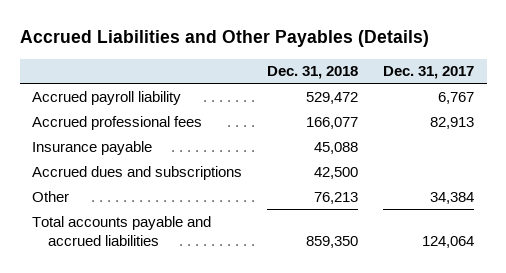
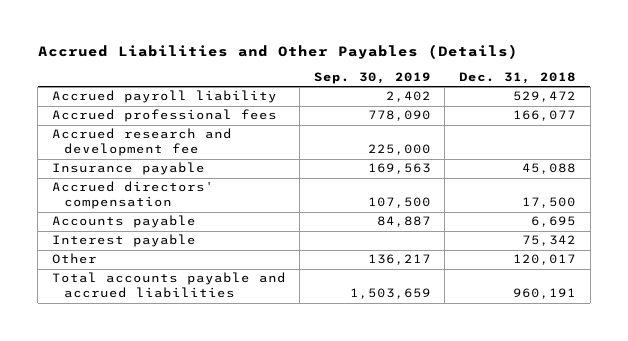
[383,66,475,80] Dec. 31, 2017 -> none
none -> [313,72,431,85] Sep. 30, 2019
none -> [51,128,232,157] Accrued research and development fee
[32,165,243,180] Accrued dues and subscriptions -> none
none -> [51,181,214,210] Accrued directors' compensation
none -> [51,215,196,229] Accounts payable
none -> [51,234,196,248] Interest payable
[314,191,359,204] 76,213 -> [512,254,576,266] 120,017
[306,236,359,249] 859,350 -> [512,288,576,300] 960,191

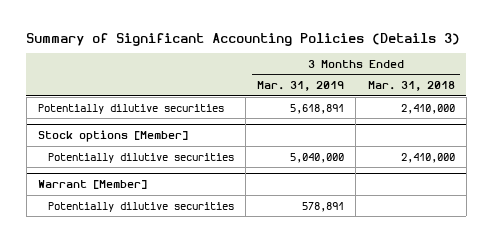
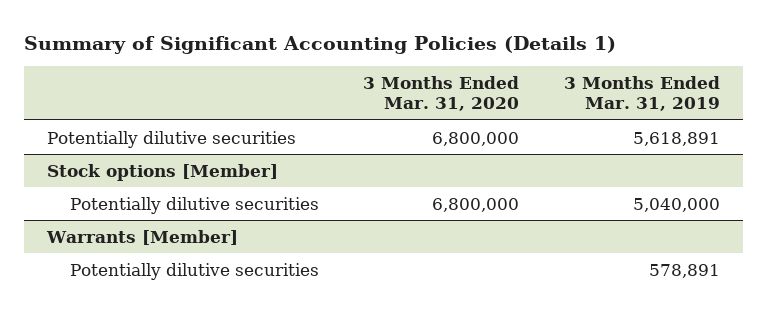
[26,32,461,46] Summary of Significant Accounting Policies (Details 3) -> [24,35,617,54] Summary of Significant Accounting Policies (Details 1)
[367,81,455,92] Mar. 31, 2018 -> none
none -> [363,76,520,112] 3 Months Ended Mar. 31, 2020
[37,180,147,190] Warrant [Member] -> [45,229,238,245] Warrants [Member]

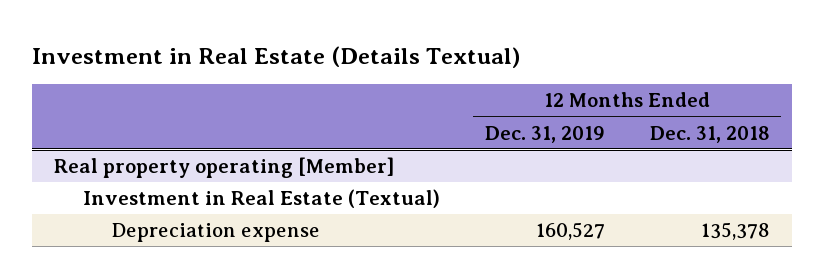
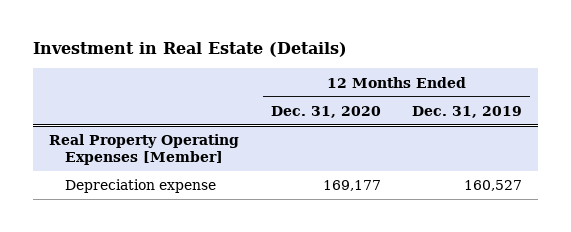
[31,45,520,68] Investment in Real Estate (Details Textual) -> [32,42,347,58] Investment in Real Estate (Details)
[649,125,770,143] Dec. 31, 2018 -> none
none -> [270,105,381,118] Dec. 31, 2020
[82,189,440,209] Investment in Real Estate (Textual) -> none
[54,157,395,179] Real property operating [Member] -> [48,134,239,166] Real Property Operating Expenses [Member]

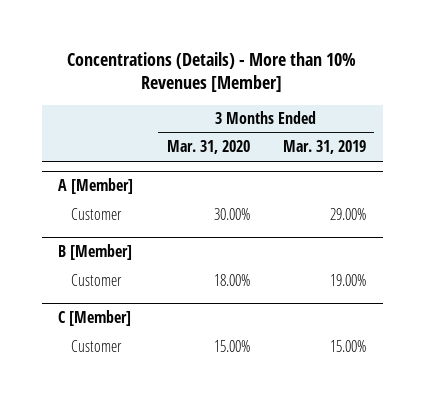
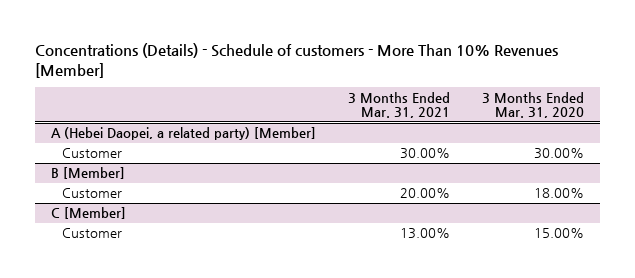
[67,51,357,93] Concentrations (Details) - More than 10% Revenues [Member] -> [35,42,559,78] Concentrations (Details) - Schedule of customers - More Than 10% Revenues [Member]
[283,140,367,155] Mar. 31, 2019 -> none
none -> [347,91,450,119] 3 Months Ended Mar. 31, 2021
[58,178,134,195] A [Member] -> [50,127,316,141] A (Hebei Daopei, a related party) [Member]

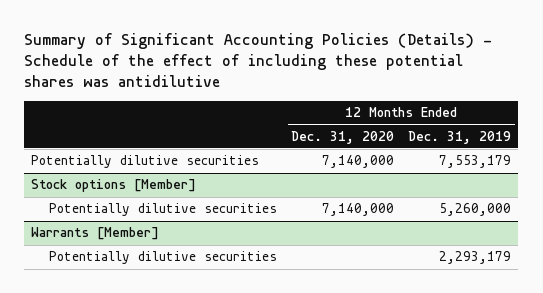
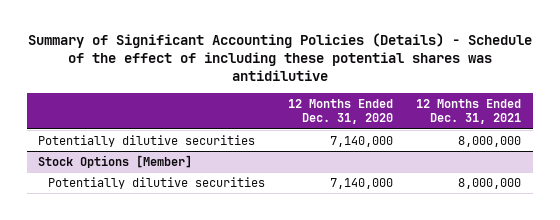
[408,130,512,144] Dec. 31, 2019 -> none
none -> [416,98,522,125] 12 Months Ended Dec. 31, 2021
[31,179,197,193] Stock options [Member] -> [38,154,193,168] Stock Options [Member]
[31,227,160,241] Warrants [Member] -> none
[49,251,278,265] Potentially dilutive securities -> none

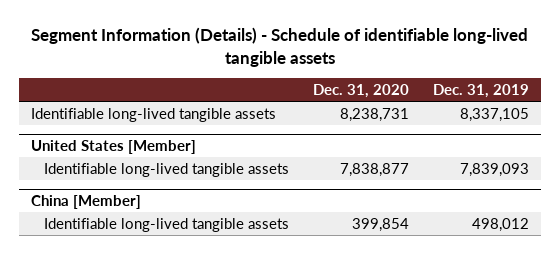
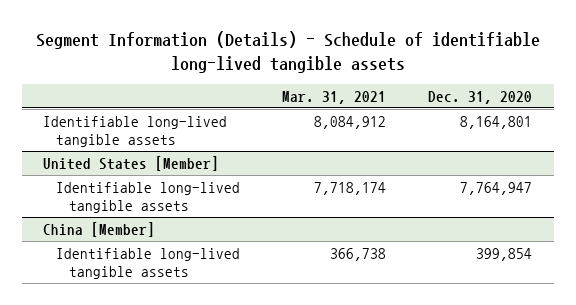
[433,83,530,98] Dec. 31, 2019 -> none
none -> [282,90,387,104] Mar. 31, 2021
[340,107,410,122] 8,238,731 -> [460,115,533,129] 8,164,801
[340,162,410,177] 7,838,877 -> [460,181,533,195] 7,764,947

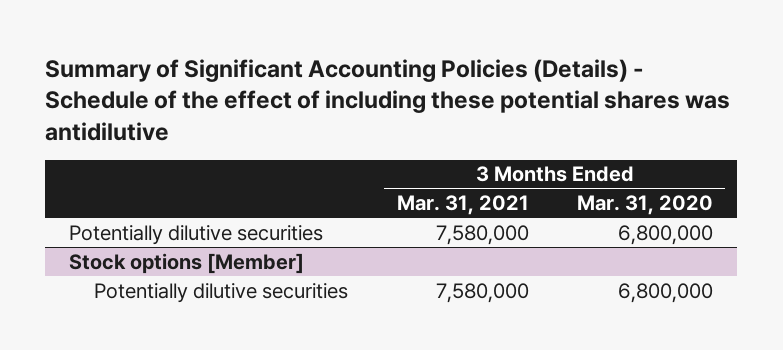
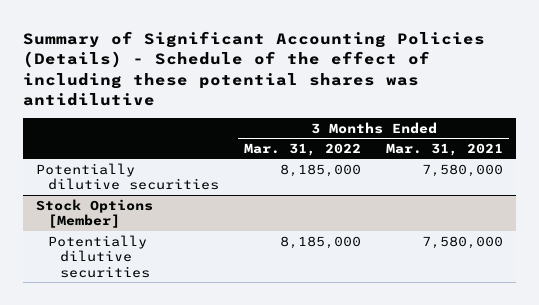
[577,195,714,216] Mar. 31, 2020 -> none
none -> [243,142,361,156] Mar. 31, 2022
[69,252,305,274] Stock options [Member] -> [35,198,153,229] Stock Options [Member]

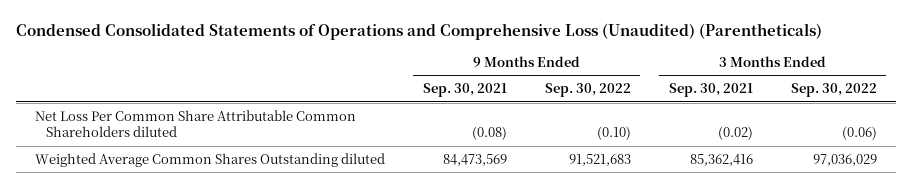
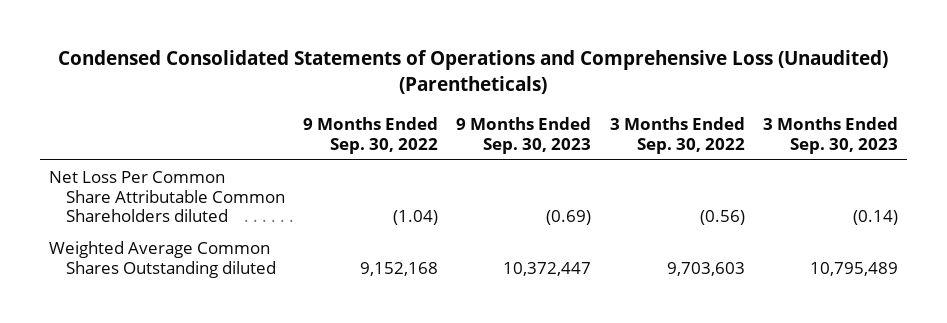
[422,83,507,98] Sep. 30, 2021 -> none
[668,83,753,98] Sep. 30, 2021 -> none
none -> [456,116,592,154] 9 Months Ended Sep. 30, 2023
none -> [763,116,899,154] 3 Months Ended Sep. 30, 2023
[596,126,631,141] (0.10) -> [392,210,438,226] (1.04)
[841,126,877,141] (0.06) -> [699,210,745,226] (0.56)
[568,153,631,166] 91,521,683 -> [359,261,438,276] 9,152,168
[812,153,877,166] 97,036,029 -> [666,261,745,276] 9,703,603

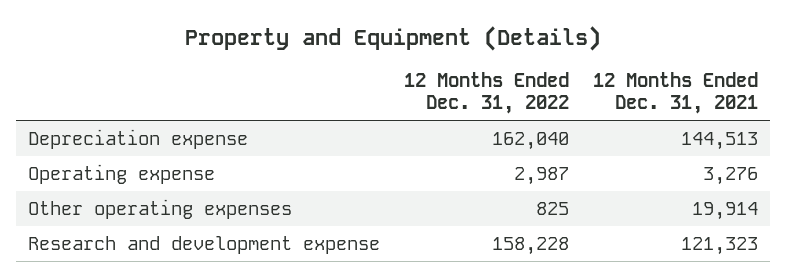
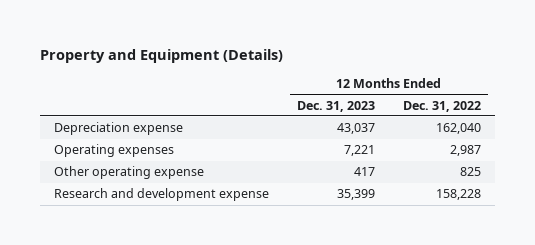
[592,72,758,115] 12 Months Ended Dec. 31, 2021 -> none
none -> [296,100,375,112] Dec. 31, 2023
[27,164,215,185] Operating expense -> [53,144,174,158] Operating expenses
[27,199,292,220] Other operating expenses -> [53,166,204,180] Other operating expense

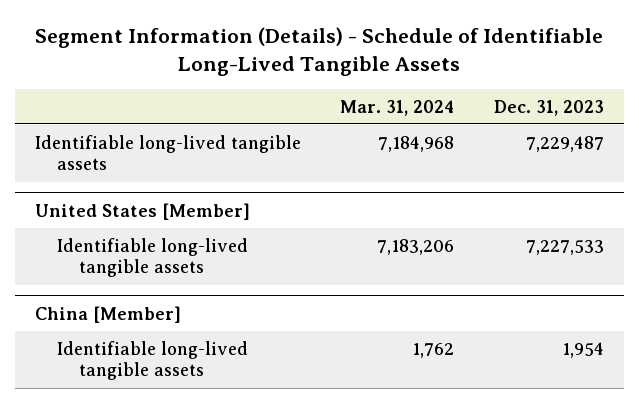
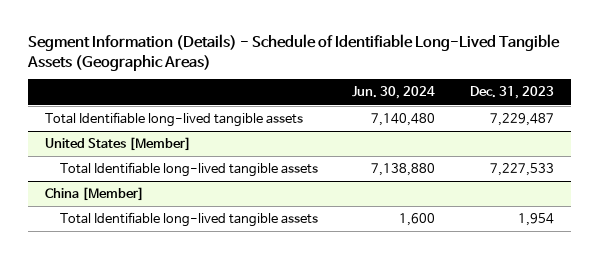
[35,26,604,76] Segment Information (Details) - Schedule of Identifiable Long-Lived Tangible Assets -> [27,34,561,71] Segment Information (Details) - Schedule of Identifiable Long-Lived Tangible Assets (Geographic Areas)
[340,99,455,116] Mar. 31, 2024 -> none
none -> [352,86,436,100] Jun. 30, 2024
[34,134,301,171] Identifiable long-lived tangible assets -> [45,112,304,128] Total Identifiable long-lived tangible assets
[56,237,248,278] Identifiable long-lived tangible assets -> [59,162,318,178] Total Identifiable long-lived tangible assets
[56,340,248,381] Identifiable long-lived tangible assets -> [59,212,318,228] Total Identifiable long-lived tangible assets

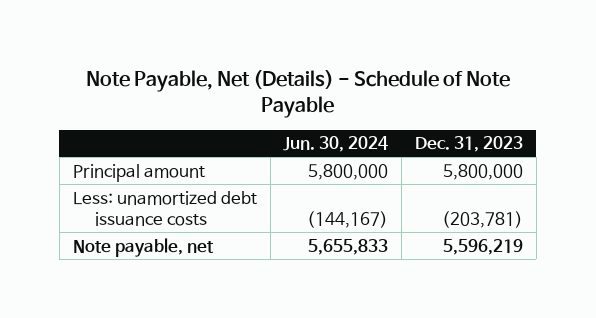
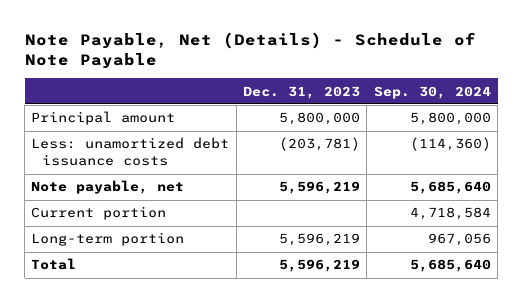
[283,136,389,153] Jun. 30, 2024 -> none
none -> [373,85,491,99] Sep. 30, 2024
none -> [31,206,167,221] Current portion
none -> [31,232,185,247] Long-term portion
none -> [31,258,77,271] Total

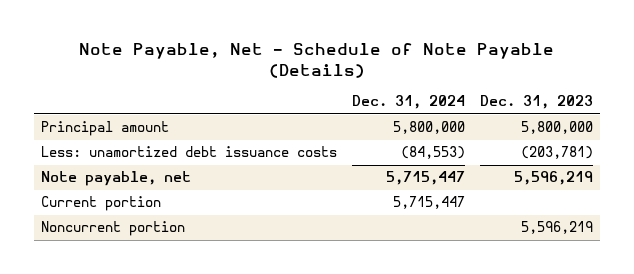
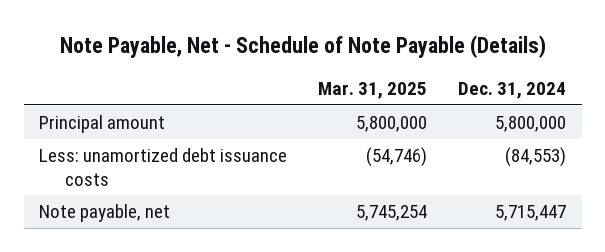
[480,95,594,110] Dec. 31, 2023 -> none
none -> [318,82,428,100] Mar. 31, 2025
[41,196,162,212] Current portion -> none
[41,221,186,237] Noncurrent portion -> none

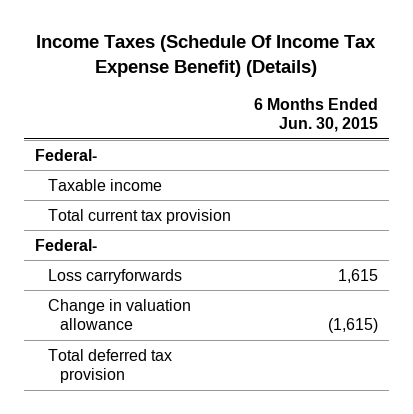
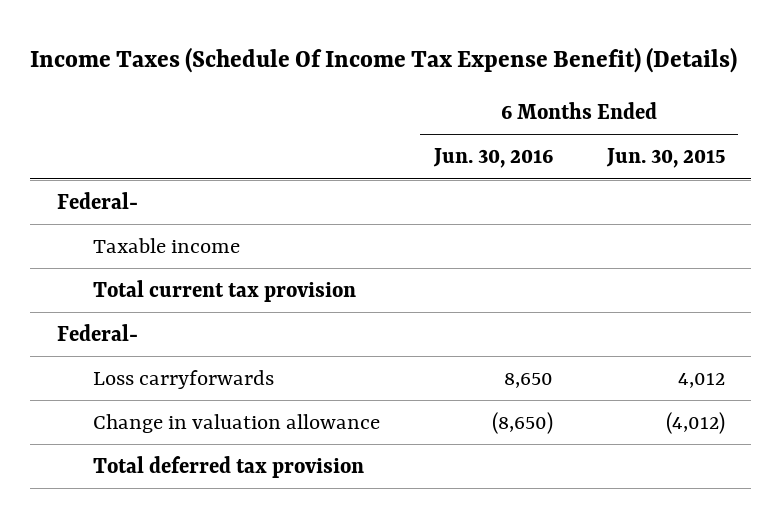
none -> [432,148,553,169] Jun. 30, 2016
[337,268,378,283] 1,615 -> [677,372,725,388] 4,012
[327,318,378,334] (1,615) -> [665,411,725,434] (4,012)

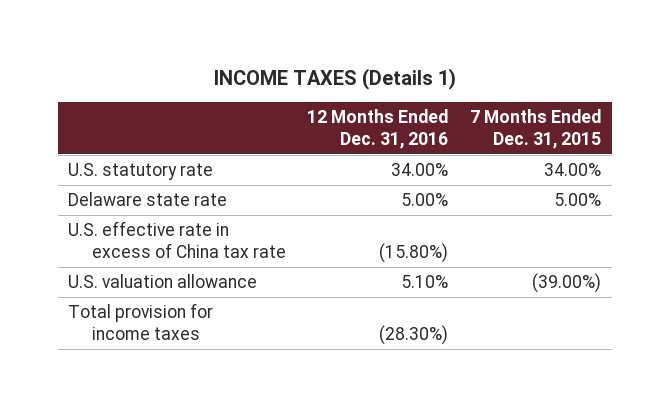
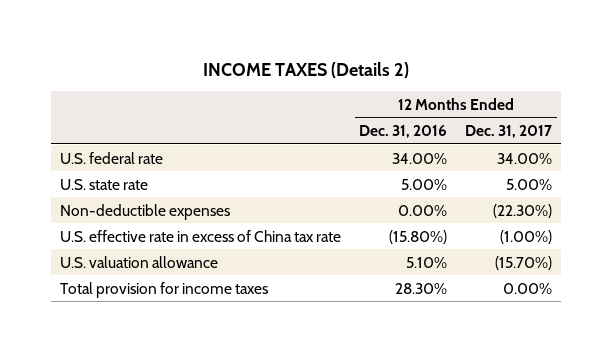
[213,67,456,90] INCOME TAXES (Details 1) -> [203,61,410,78] INCOME TAXES (Details 2)
[470,109,602,149] 7 Months Ended Dec. 31, 2015 -> none
none -> [465,125,553,139] Dec. 31, 2017
[68,163,214,181] U.S. statutory rate -> [60,151,164,164] U.S. federal rate
[68,192,228,207] Delaware state rate -> [60,178,149,190] U.S. state rate
none -> [60,203,231,220] Non-deductible expenses
[379,324,449,345] (28.30%) -> [395,282,448,294] 28.30%

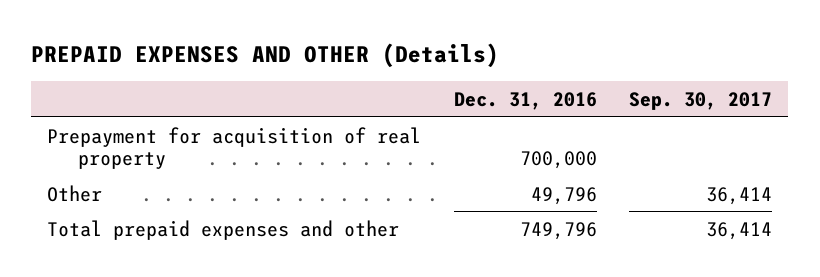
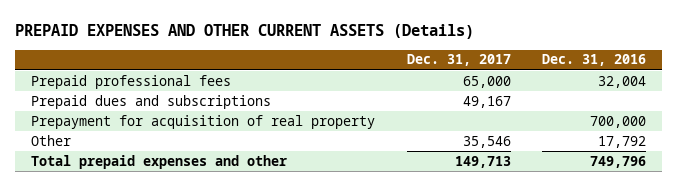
[31,42,500,68] PREPAID EXPENSES AND OTHER (Details) -> [15,24,475,40] PREPAID EXPENSES AND OTHER CURRENT ASSETS (Details)
[629,91,773,110] Sep. 30, 2017 -> none
none -> [406,54,511,67] Dec. 31, 2017
none -> [31,74,232,89] Prepaid professional fees
none -> [31,94,272,109] Prepaid dues and subscriptions
[530,186,597,205] 49,796 -> [598,135,647,148] 17,792

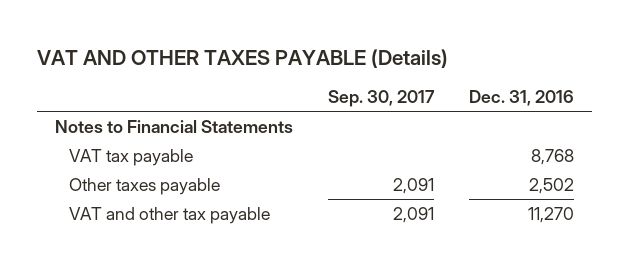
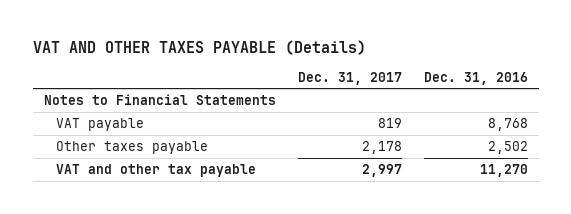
[327,90,435,108] Sep. 30, 2017 -> none
none -> [297,71,402,85] Dec. 31, 2017
[68,148,193,166] VAT tax payable -> [56,118,145,132] VAT payable

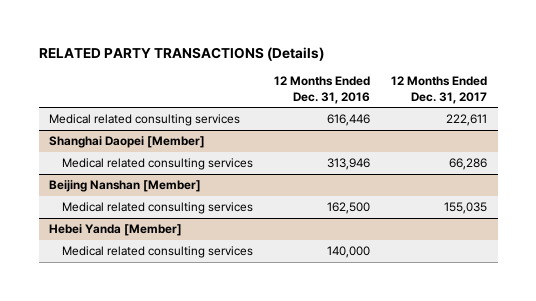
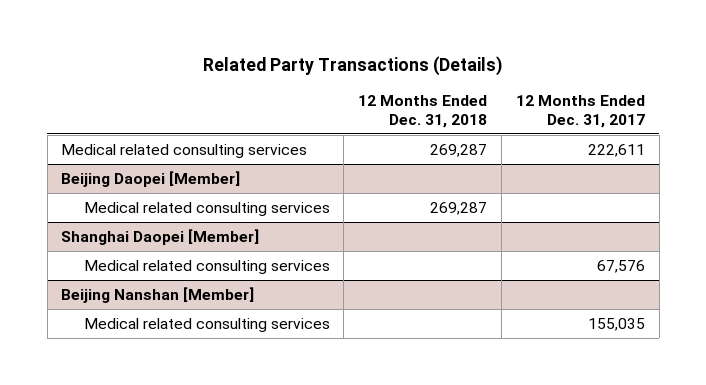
[38,46,324,61] RELATED PARTY TRANSACTIONS (Details) -> [203,55,503,76] Related Party Transactions (Details)
[273,76,370,104] 12 Months Ended Dec. 31, 2016 -> none
none -> [358,94,488,128] 12 Months Ended Dec. 31, 2018
none -> [61,170,241,187] Beijing Daopei [Member]
none -> [83,201,330,216] Medical related consulting services
[448,158,487,171] 66,286 -> [596,259,645,273] 67,576
[49,224,183,237] Hebei Yanda [Member] -> none
[61,246,253,259] Medical related consulting services -> none

